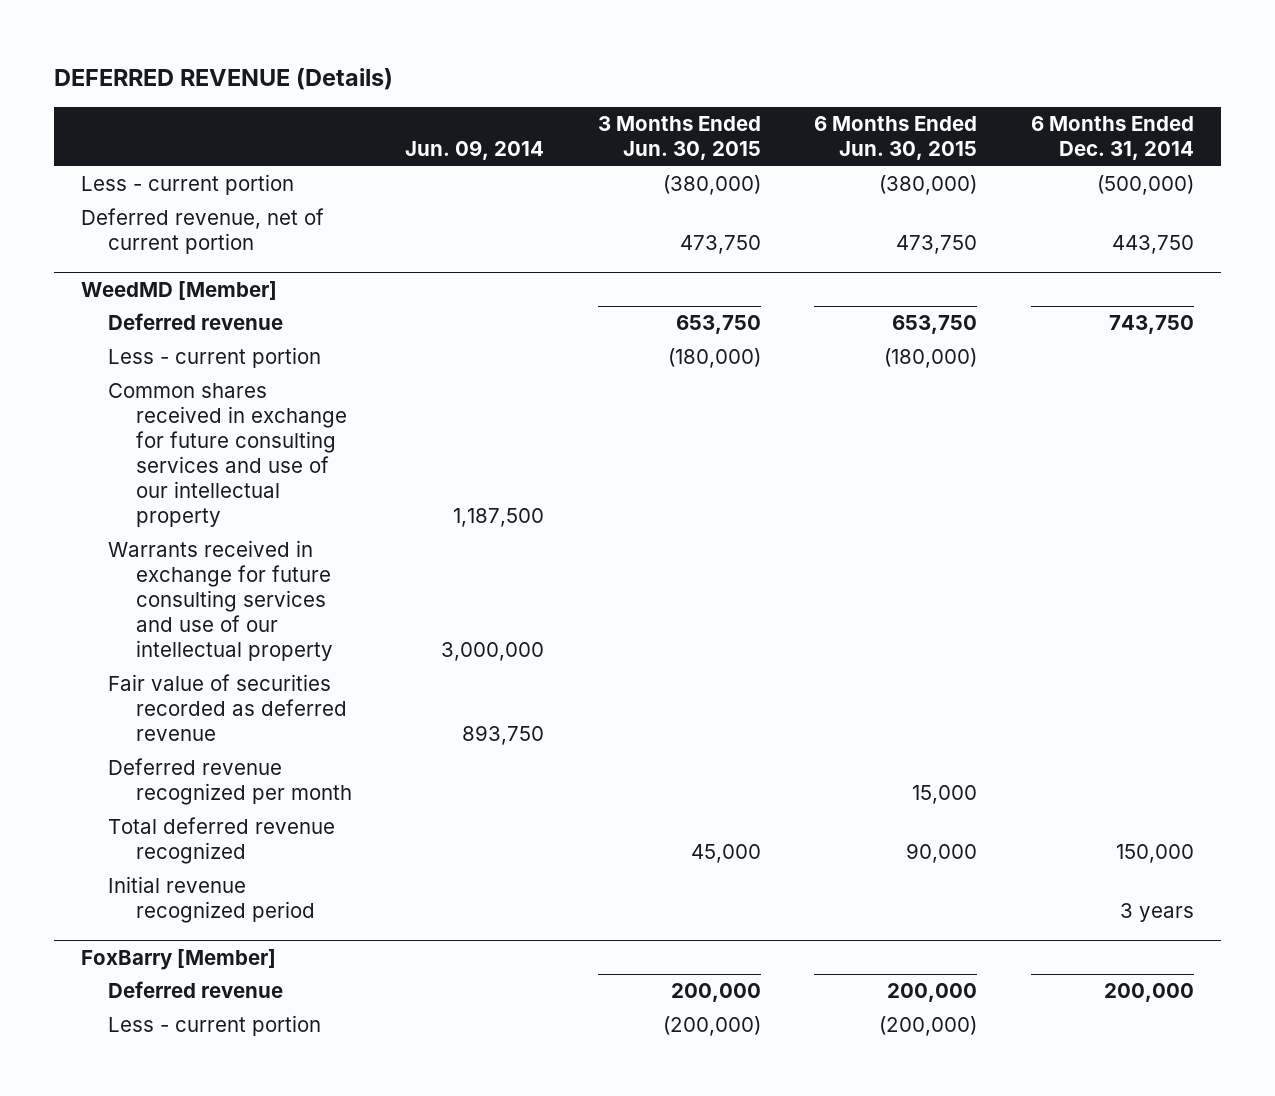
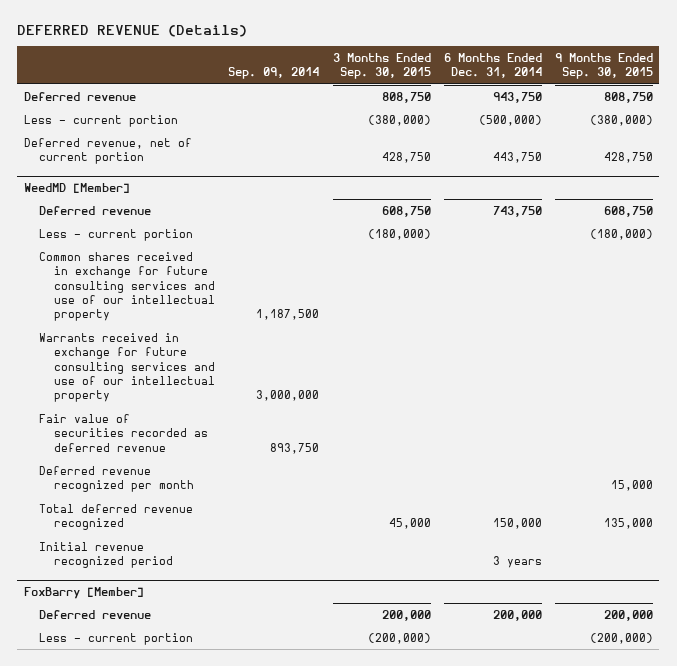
[405,140,545,161] Jun. 09, 2014 -> none
[597,116,761,161] 3 Months Ended Jun. 30, 2015 -> none
[814,116,978,161] 6 Months Ended Jun. 30, 2015 -> none
none -> [228,67,320,80] Sep. 09, 2014
none -> [332,52,431,80] 3 Months Ended Sep. 30, 2015
none -> [554,52,653,80] 9 Months Ended Sep. 30, 2015
none -> [23,91,136,101] Deferred revenue

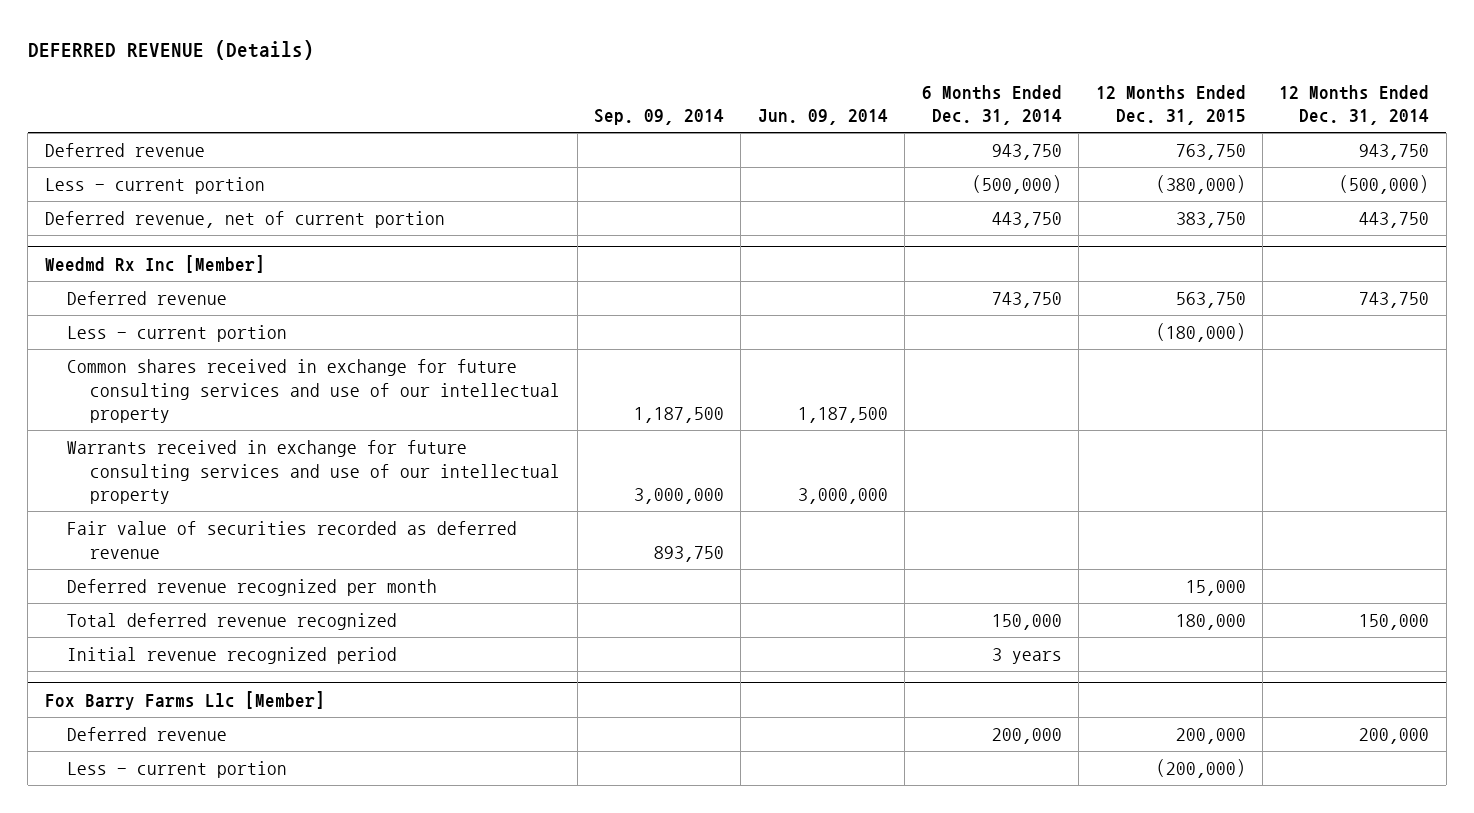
[332,52,431,80] 3 Months Ended Sep. 30, 2015 -> none
[554,52,653,80] 9 Months Ended Sep. 30, 2015 -> none
none -> [757,109,888,126] Jun. 09, 2014
none -> [1095,84,1246,126] 12 Months Ended Dec. 31, 2015
none -> [1279,84,1430,126] 12 Months Ended Dec. 31, 2014
[23,183,130,194] WeedMD [Member] -> [44,254,265,273] Weedmd Rx Inc [Member]
[23,587,144,600] FoxBarry [Member] -> [44,690,325,710] Fox Barry Farms Llc [Member]

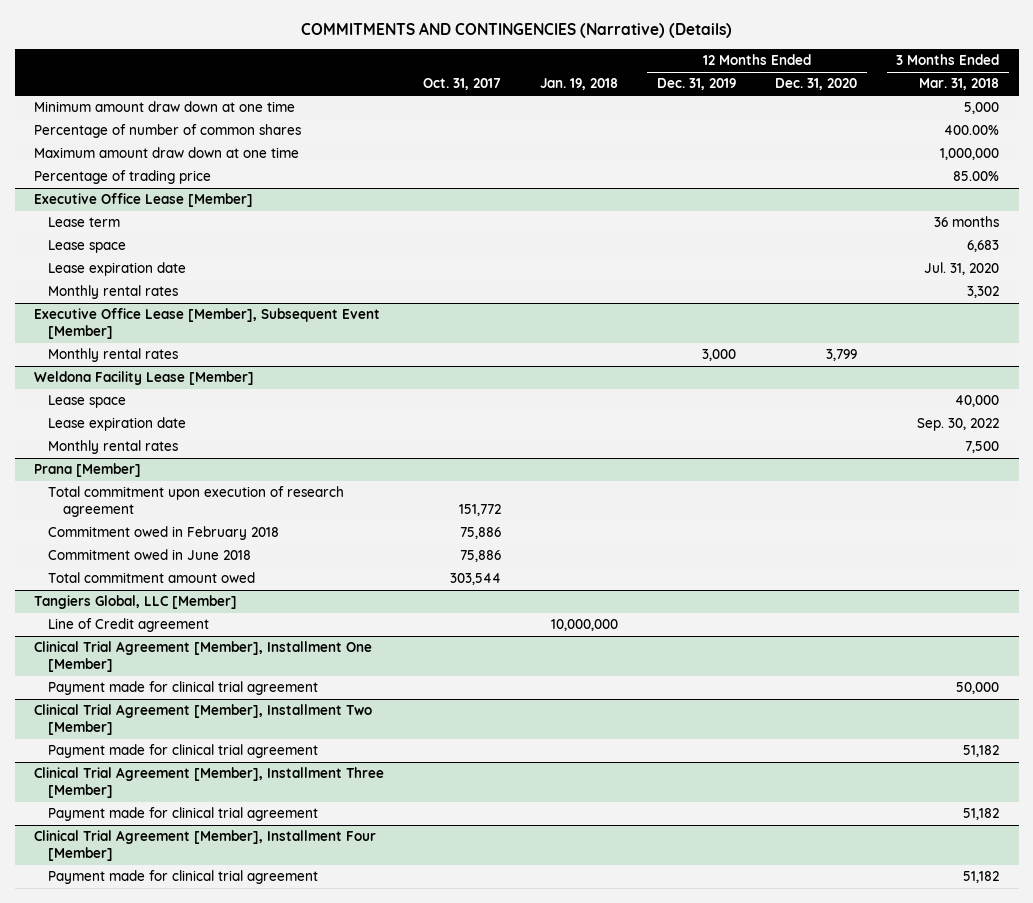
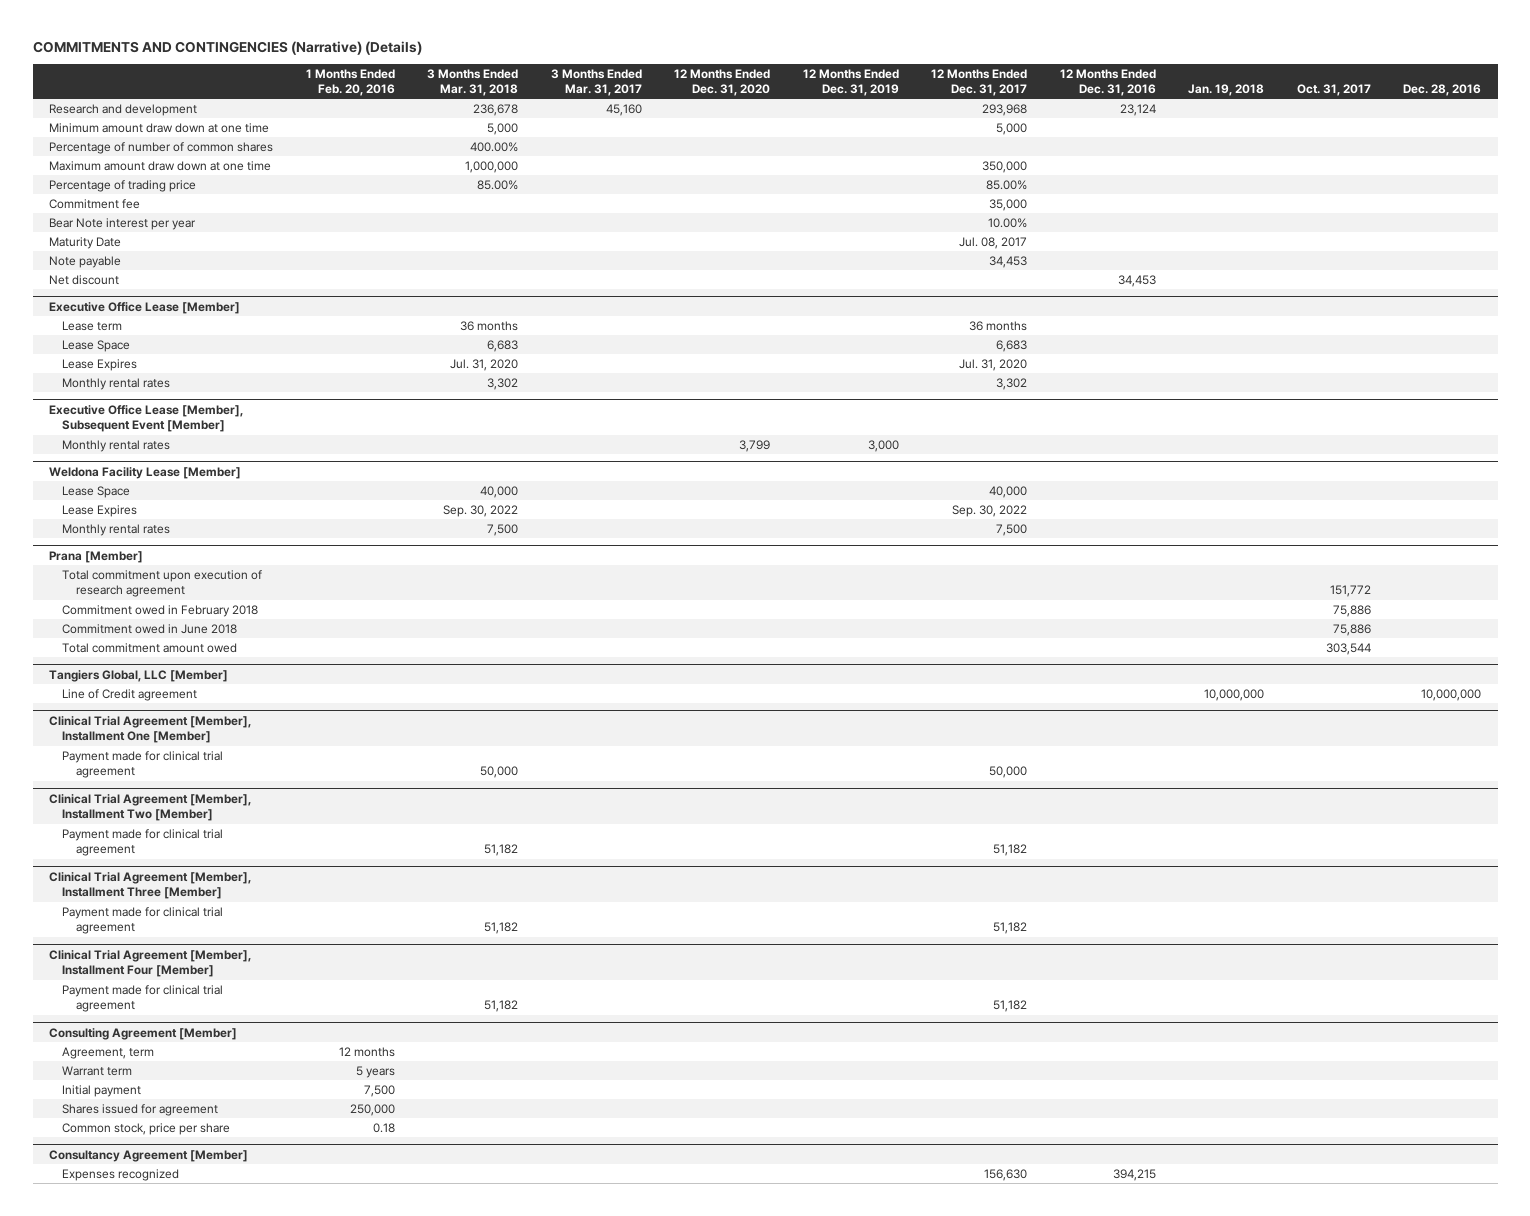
none -> [305,68,395,97] 1 Months Ended Feb. 20, 2016
none -> [550,68,642,97] 3 Months Ended Mar. 31, 2017
none -> [931,68,1028,97] 12 Months Ended Dec. 31, 2017
none -> [1059,68,1156,97] 12 Months Ended Dec. 31, 2016
none -> [1403,84,1482,97] Dec. 28, 2016
none -> [49,103,198,116] Research and development
none -> [49,198,141,209] Commitment fee
none -> [49,217,197,230] Bear Note interest per year
none -> [49,236,122,249] Maturity Date
none -> [49,255,122,268] Note payable
none -> [49,274,120,285] Net discount
[48,240,127,254] Lease space -> [62,339,131,352] Lease Space
[48,262,187,277] Lease expiration date -> [62,358,138,371] Lease Expires
[48,395,127,409] Lease space -> [62,485,131,498] Lease Space
[48,417,187,432] Lease expiration date -> [62,504,138,517] Lease Expires
none -> [49,1027,238,1040] Consulting Agreement [Member]
none -> [62,1046,155,1059] Agreement, term
none -> [62,1065,133,1076] Warrant term
none -> [62,1084,142,1097] Initial payment
none -> [62,1103,219,1116] Shares issued for agreement
none -> [62,1122,231,1135] Common stock, price per share
none -> [49,1149,249,1162] Consultancy Agreement [Member]
none -> [62,1168,180,1181] Expenses recognized

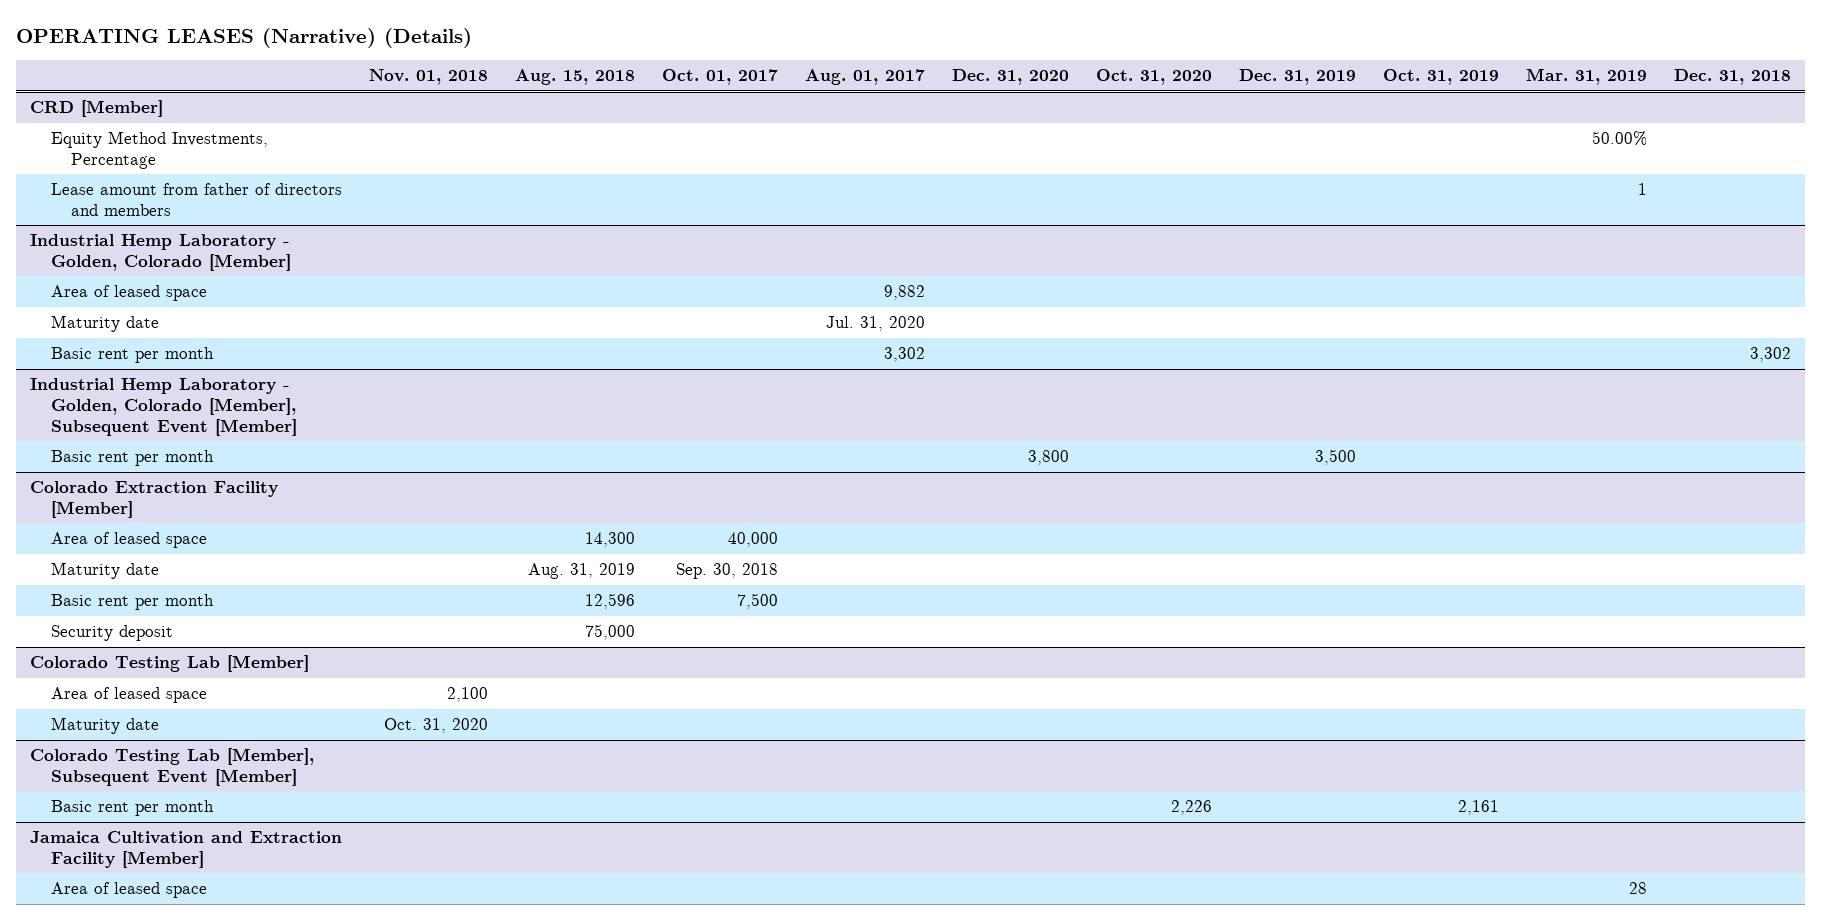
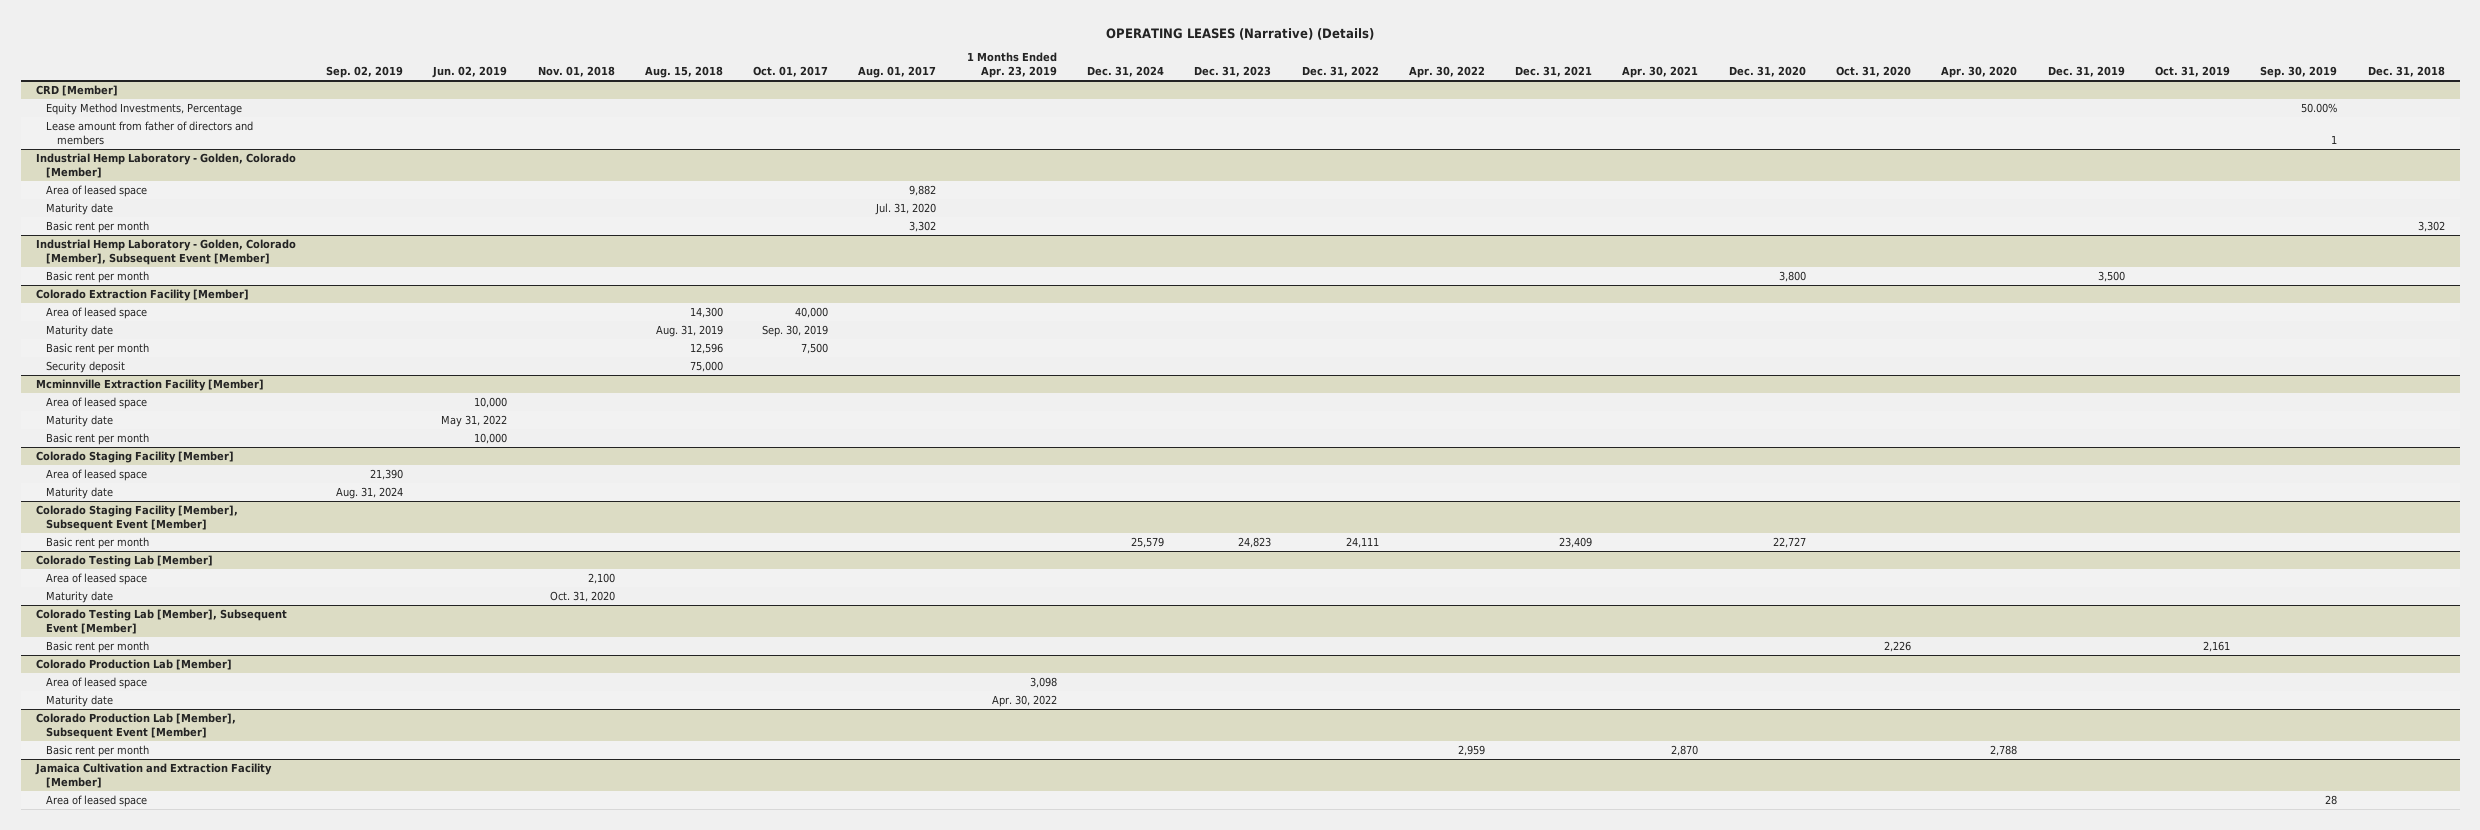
[1526,68,1648,86] Mar. 31, 2019 -> none
none -> [325,66,403,79] Sep. 02, 2019
none -> [432,66,508,79] Jun. 02, 2019
none -> [966,52,1057,79] 1 Months Ended Apr. 23, 2019
none -> [1087,66,1165,78] Dec. 31, 2024
none -> [1194,66,1272,78] Dec. 31, 2023
none -> [1301,66,1379,78] Dec. 31, 2022
none -> [1408,66,1485,79] Apr. 30, 2022
none -> [1515,66,1593,78] Dec. 31, 2021
none -> [1622,66,1699,79] Apr. 30, 2021
none -> [1941,66,2018,79] Apr. 30, 2020
none -> [2260,66,2338,79] Sep. 30, 2019
[675,563,778,580] Sep. 30, 2018 -> [762,324,829,337] Sep. 30, 2019
none -> [35,378,264,391] Mcminnville Extraction Facility [Member]
none -> [46,396,148,409] Area of leased space
none -> [46,414,114,427] Maturity date
none -> [46,432,150,445] Basic rent per month
none -> [35,450,234,463] Colorado Staging Facility [Member]
none -> [46,468,148,481] Area of leased space
none -> [46,486,114,499] Maturity date
none -> [35,504,238,531] Colorado Staging Facility [Member], Subsequent Event [Member]
none -> [46,536,150,549] Basic rent per month
none -> [35,658,232,670] Colorado Production Lab [Member]
none -> [46,676,148,689] Area of leased space
none -> [46,694,114,707] Maturity date
none -> [35,712,236,739] Colorado Production Lab [Member], Subsequent Event [Member]
none -> [46,744,150,757] Basic rent per month

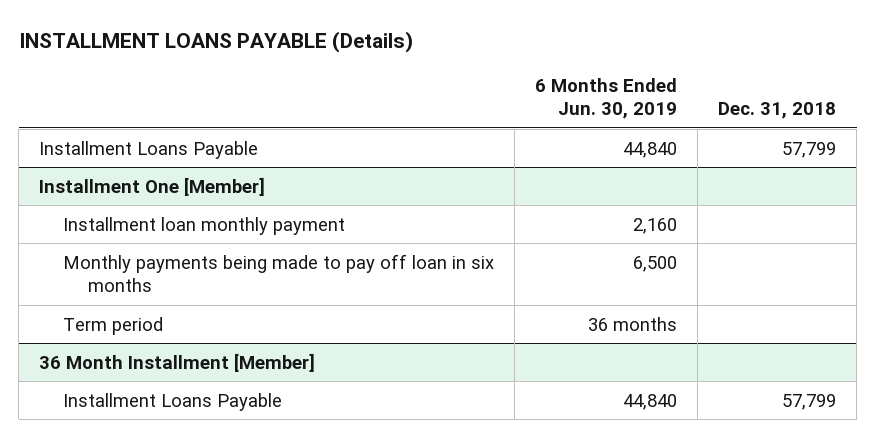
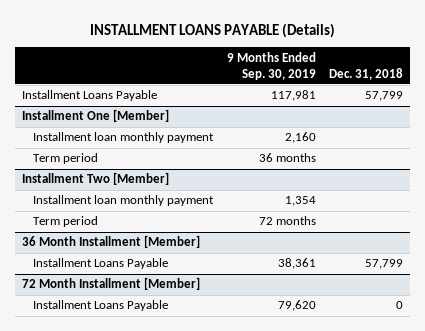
[535,77,678,120] 6 Months Ended Jun. 30, 2019 -> none
none -> [226,51,316,80] 9 Months Ended Sep. 30, 2019
[63,253,495,293] Monthly payments being made to pay off loan in six months -> none
none -> [22,172,170,186] Installment Two [Member]
none -> [33,195,215,207] Installment loan monthly payment
none -> [33,216,99,228] Term period
none -> [22,277,201,291] 72 Month Installment [Member]
none -> [33,300,169,312] Installment Loans Payable

